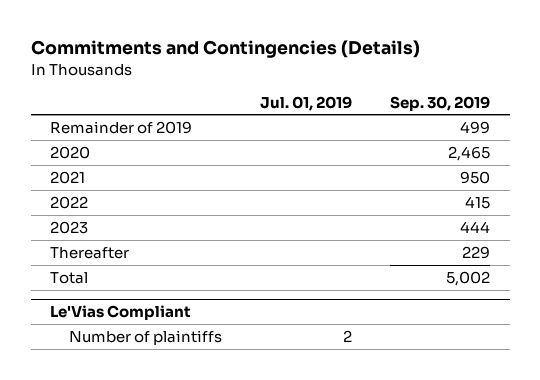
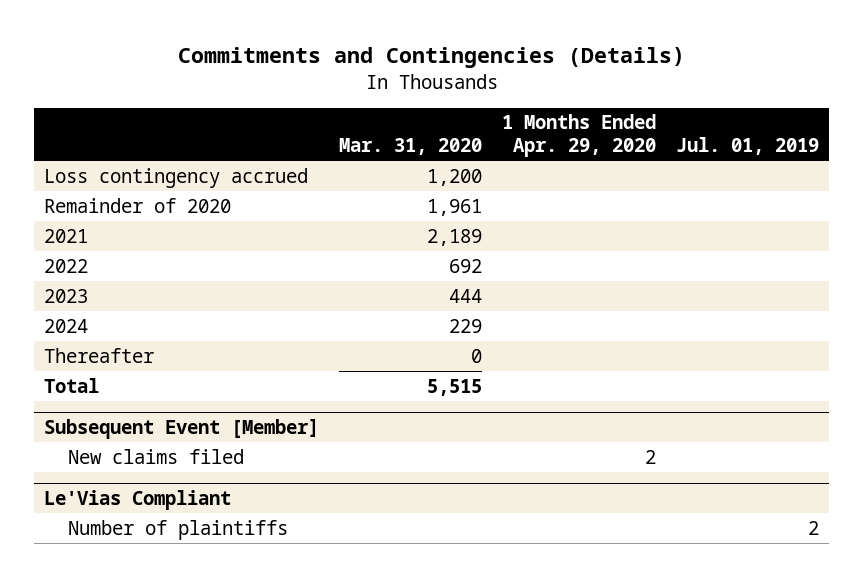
[390,95,491,111] Sep. 30, 2019 -> none
none -> [339,138,483,156] Mar. 31, 2020
none -> [502,114,657,158] 1 Months Ended Apr. 29, 2020
[49,145,90,159] 2020 -> none
none -> [44,167,309,188] Loss contingency accrued
[49,120,192,134] Remainder of 2019 -> [44,197,232,213] Remainder of 2020
none -> [44,318,89,333] 2024
none -> [44,419,320,440] Subsequent Event [Member]
none -> [68,448,245,464] New claims filed

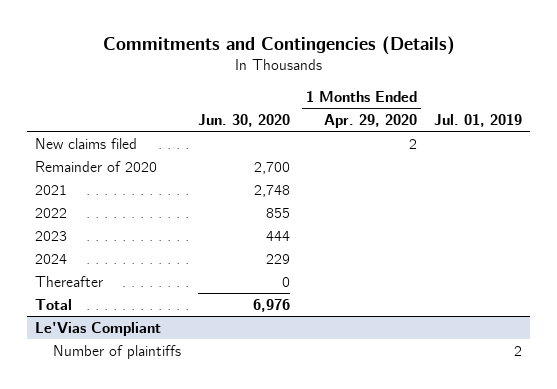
[339,138,483,156] Mar. 31, 2020 -> none
none -> [197,113,290,127] Jun. 30, 2020
[44,167,309,188] Loss contingency accrued -> none
none -> [35,137,138,149] New claims filed
[44,419,320,440] Subsequent Event [Member] -> none
[68,448,245,464] New claims filed -> none

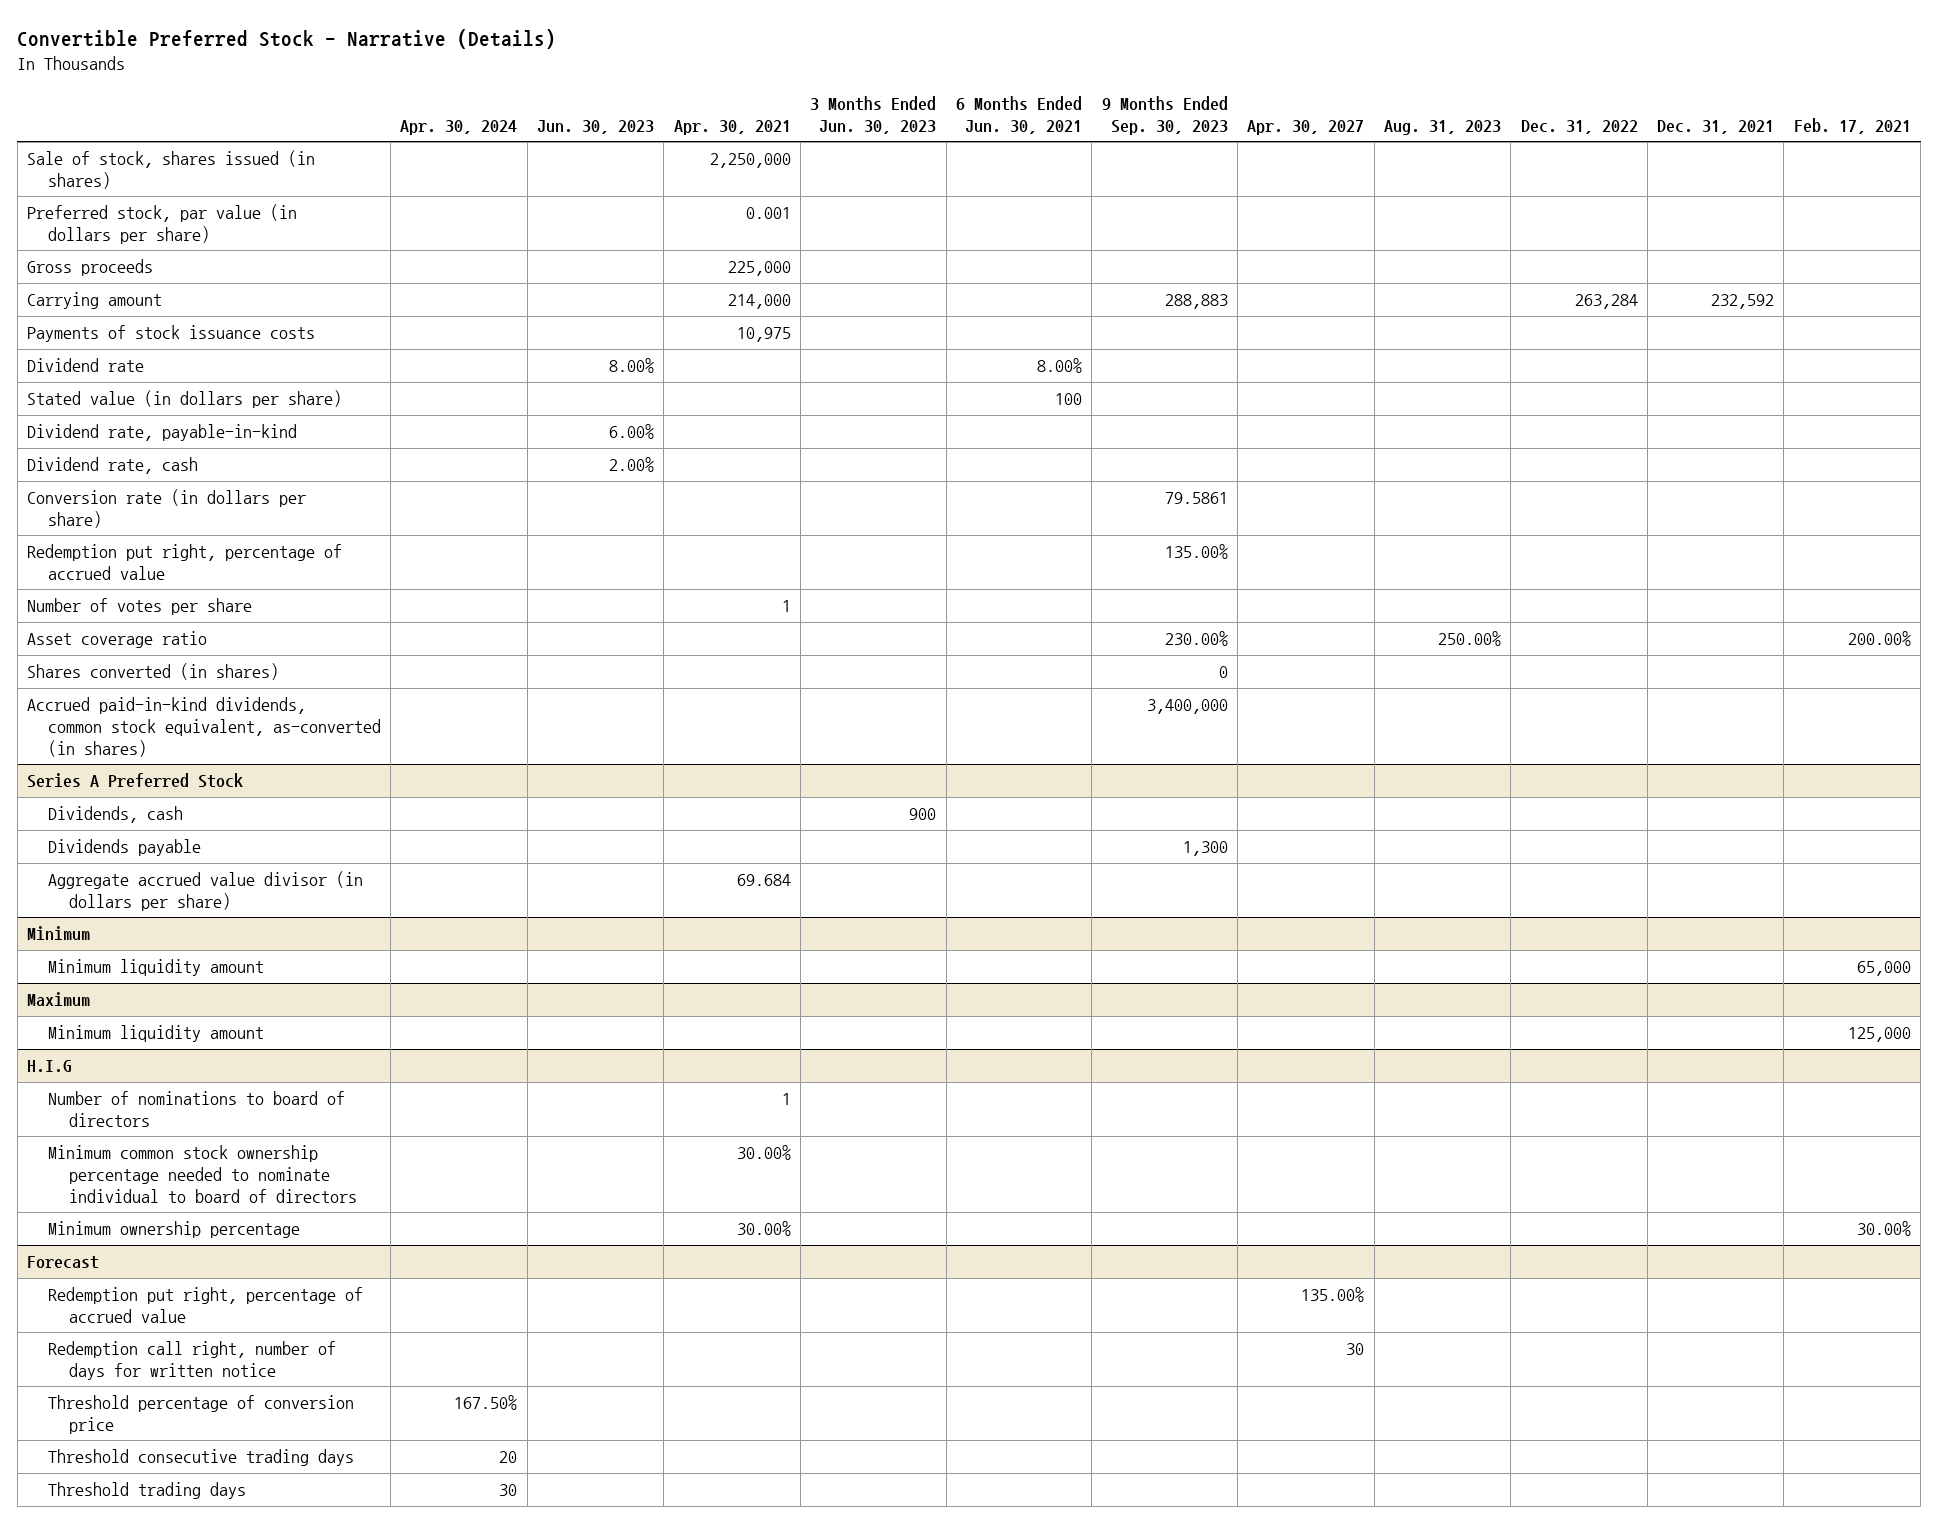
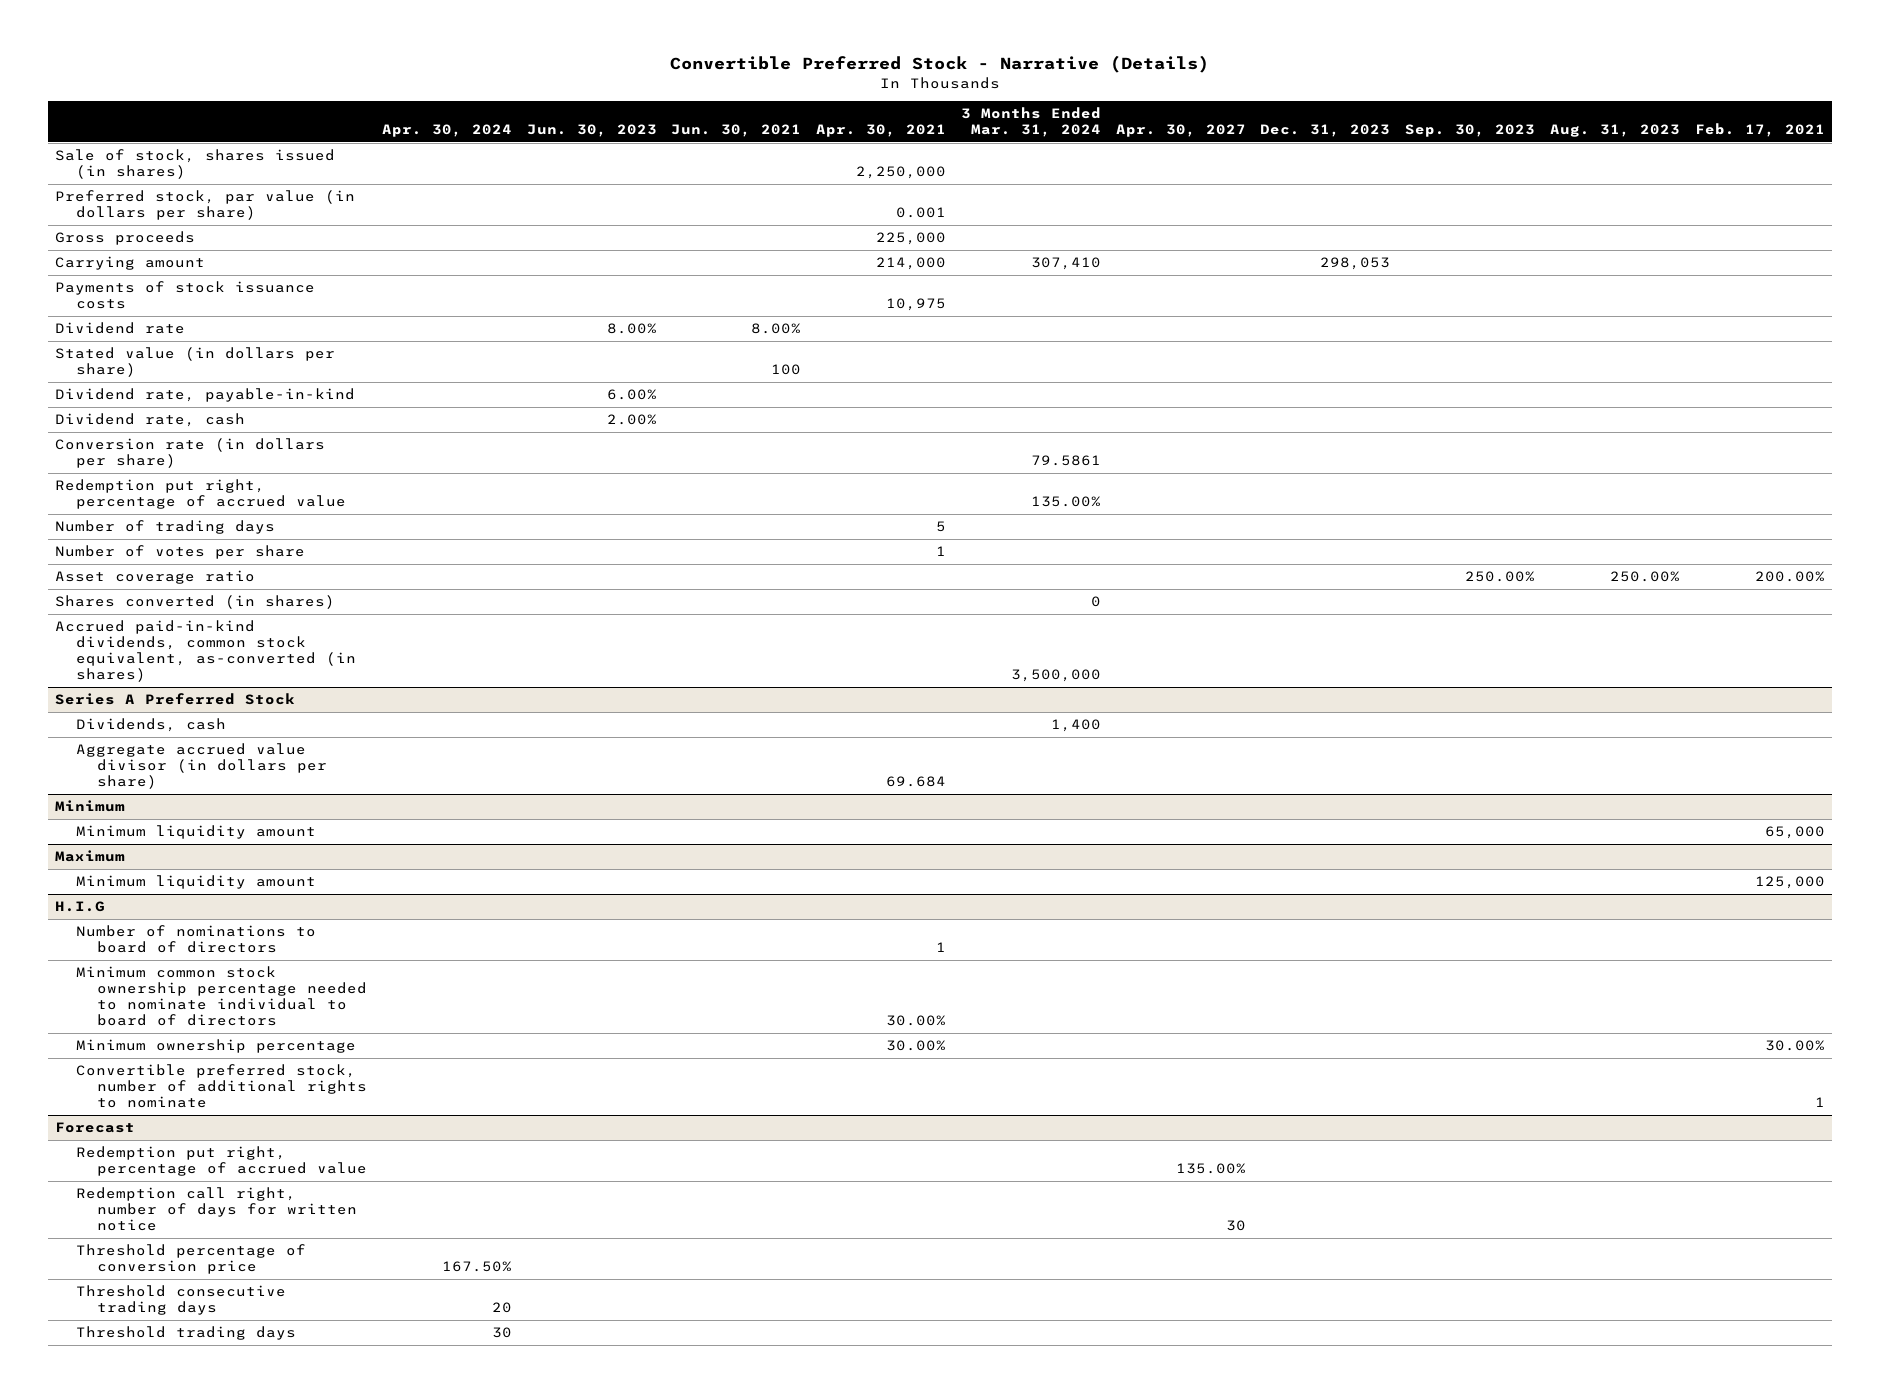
[810,95,937,134] 3 Months Ended Jun. 30, 2023 -> none
[955,95,1082,134] 6 Months Ended Jun. 30, 2021 -> none
[1101,95,1228,135] 9 Months Ended Sep. 30, 2023 -> none
[1520,119,1638,134] Dec. 31, 2022 -> none
[1657,119,1775,134] Dec. 31, 2021 -> none
none -> [671,124,802,138] Jun. 30, 2021
none -> [960,107,1101,138] 3 Months Ended Mar. 31, 2024
none -> [1260,124,1391,138] Dec. 31, 2023
none -> [1405,124,1536,138] Sep. 30, 2023
none -> [55,520,276,535] Number of trading days
[47,839,201,857] Dividends payable -> none
none -> [76,1064,368,1109] Convertible preferred stock, number of additional rights to nominate

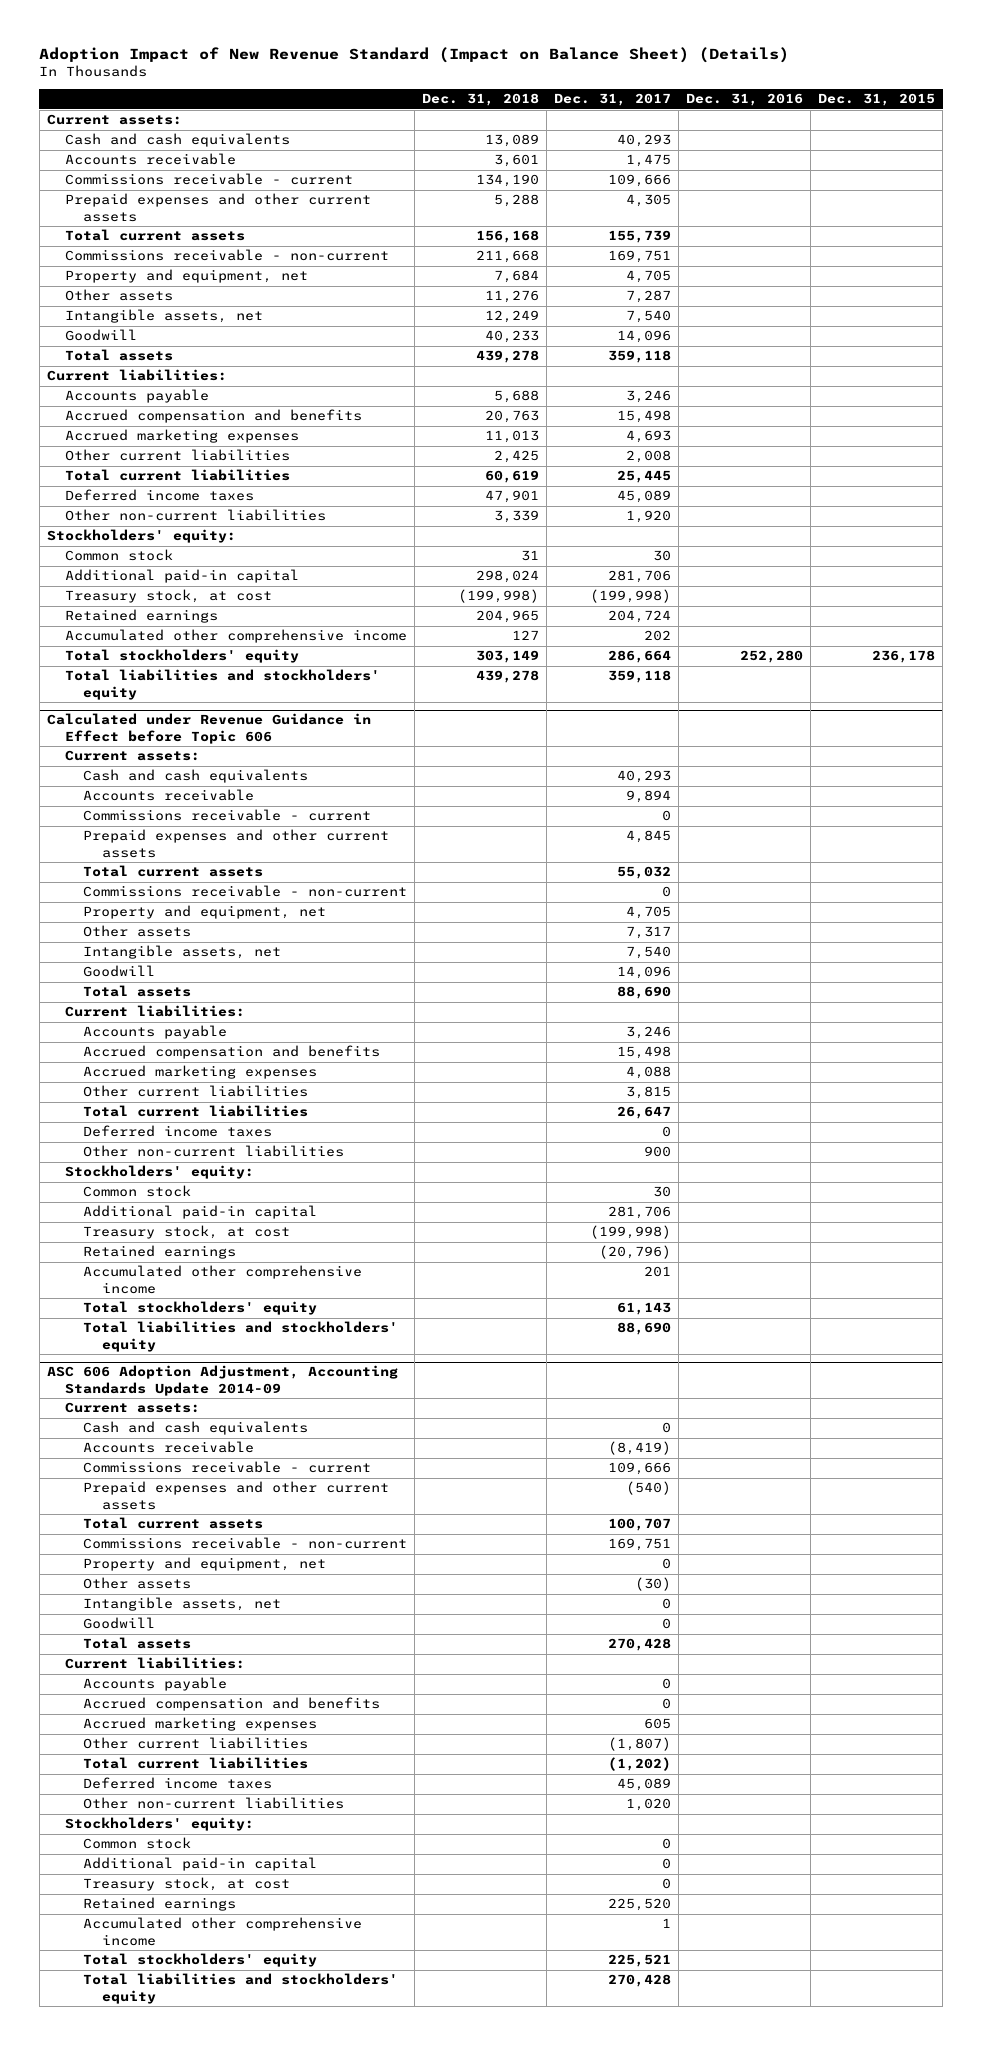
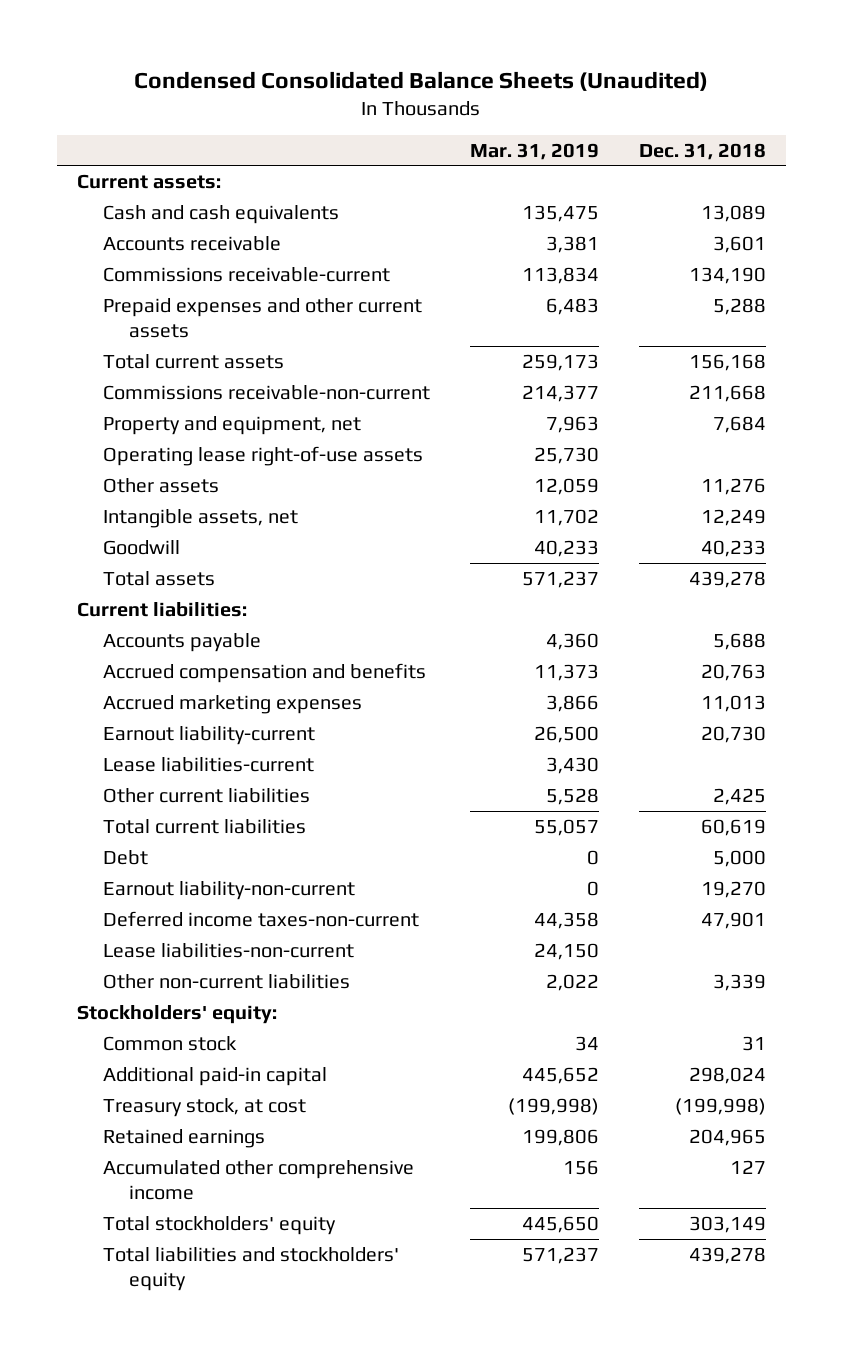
[39,47,790,64] Adoption Impact of New Revenue Standard (Impact on Balance Sheet) (Details) -> [134,70,709,91] Condensed Consolidated Balance Sheets (Unaudited)
[554,93,672,107] Dec. 31, 2017 -> none
[686,93,804,107] Dec. 31, 2016 -> none
[818,93,936,107] Dec. 31, 2015 -> none
none -> [469,142,599,160] Mar. 31, 2019
[65,173,354,186] Commissions receivable - current -> [103,266,391,282] Commissions receivable-current
[65,249,390,262] Commissions receivable - non-current -> [103,384,431,400] Commissions receivable-non-current
none -> [103,445,424,466] Operating lease right-of-use assets
none -> [103,725,316,745] Earnout liability-current
none -> [103,756,315,772] Lease liabilities-current
none -> [103,849,149,865] Debt
none -> [103,880,356,900] Earnout liability-non-current
[65,489,255,502] Deferred income taxes -> [103,910,420,927] Deferred income taxes-non-current
none -> [103,942,355,958] Lease liabilities-non-current
[46,713,371,744] Calculated under Revenue Guidance in Effect before Topic 606 -> none
[65,750,201,762] Current assets: -> none
[83,769,309,784] Cash and cash equivalents -> none
[83,789,255,802] Accounts receivable -> none
[83,809,372,822] Commissions receivable - current -> none
[83,829,390,858] Prepaid expenses and other current assets -> none
[83,865,264,878] Total current assets -> none
[83,885,408,898] Commissions receivable - non-current -> none
[83,905,327,920] Property and equipment, net -> none
[83,925,192,938] Other assets -> none
[83,945,282,960] Intangible assets, net -> none
[83,965,156,978] Goodwill -> none
[83,985,192,998] Total assets -> none
[65,1005,246,1018] Current liabilities: -> none
[83,1025,228,1040] Accounts payable -> none
[83,1045,381,1060] Accrued compensation and benefits -> none
[83,1065,318,1080] Accrued marketing expenses -> none
[83,1085,309,1098] Other current liabilities -> none
[83,1105,309,1118] Total current liabilities -> none
[83,1125,273,1138] Deferred income taxes -> none
[83,1145,345,1158] Other non-current liabilities -> none
[65,1165,255,1180] Stockholders' equity: -> none
[83,1185,192,1198] Common stock -> none
[83,1205,318,1220] Additional paid-in capital -> none
[83,1225,291,1240] Treasury stock, at cost -> none
[83,1245,237,1260] Retained earnings -> none
[83,1265,363,1294] Accumulated other comprehensive income -> none
[83,1301,318,1316] Total stockholders' equity -> none
[83,1321,399,1352] Total liabilities and stockholders' equity -> none
[46,1365,398,1396] ASC 606 Adoption Adjustment, Accounting Standards Update 2014-09 -> none
[65,1402,201,1414] Current assets: -> none
[83,1421,309,1436] Cash and cash equivalents -> none
[83,1441,255,1454] Accounts receivable -> none
[83,1461,372,1474] Commissions receivable - current -> none
[83,1481,390,1510] Prepaid expenses and other current assets -> none
[83,1517,264,1530] Total current assets -> none
[83,1537,408,1550] Commissions receivable - non-current -> none
[83,1557,327,1572] Property and equipment, net -> none
[83,1577,192,1590] Other assets -> none
[83,1597,282,1612] Intangible assets, net -> none
[83,1617,156,1630] Goodwill -> none
[83,1637,192,1650] Total assets -> none
[65,1657,246,1670] Current liabilities: -> none
[83,1677,228,1692] Accounts payable -> none
[83,1697,381,1712] Accrued compensation and benefits -> none
[83,1717,318,1732] Accrued marketing expenses -> none
[83,1737,309,1750] Other current liabilities -> none
[83,1757,309,1770] Total current liabilities -> none
[83,1777,273,1790] Deferred income taxes -> none
[83,1797,345,1810] Other non-current liabilities -> none
[65,1817,255,1832] Stockholders' equity: -> none
[83,1837,192,1850] Common stock -> none
[83,1857,318,1872] Additional paid-in capital -> none
[83,1877,291,1892] Treasury stock, at cost -> none
[83,1897,237,1912] Retained earnings -> none
[83,1917,363,1946] Accumulated other comprehensive income -> none
[83,1953,318,1968] Total stockholders' equity -> none
[83,1973,399,2004] Total liabilities and stockholders' equity -> none

